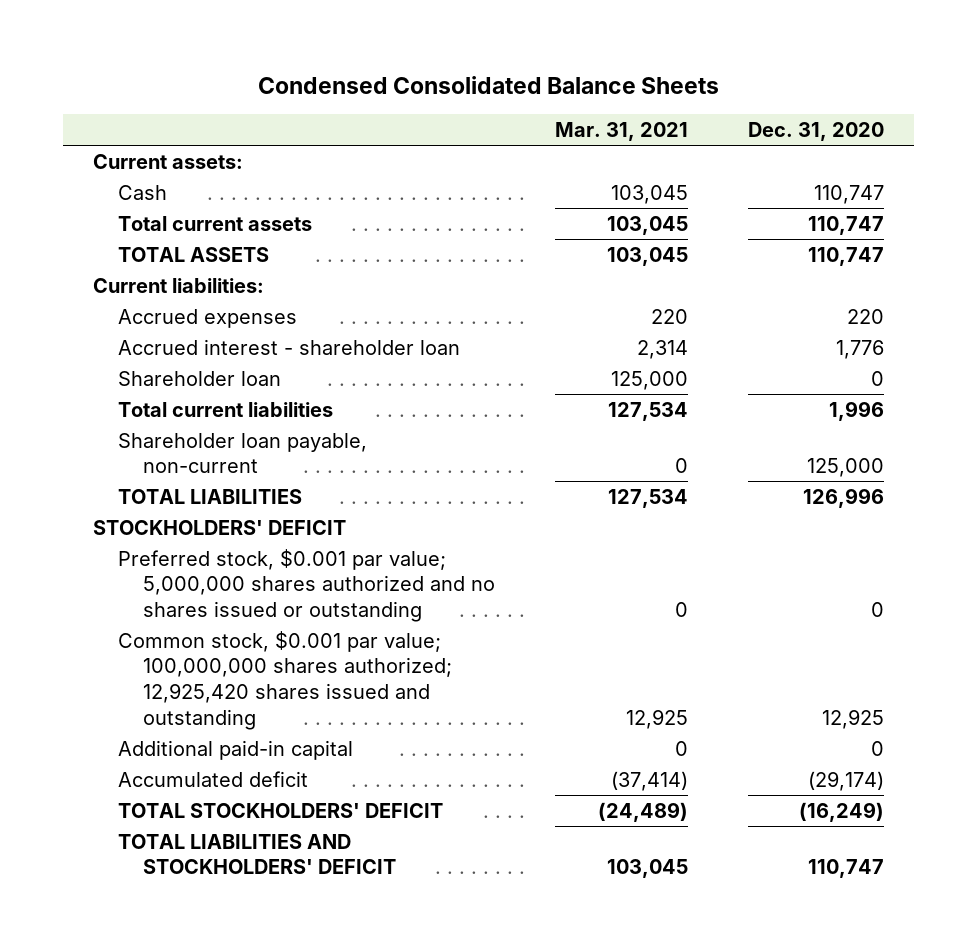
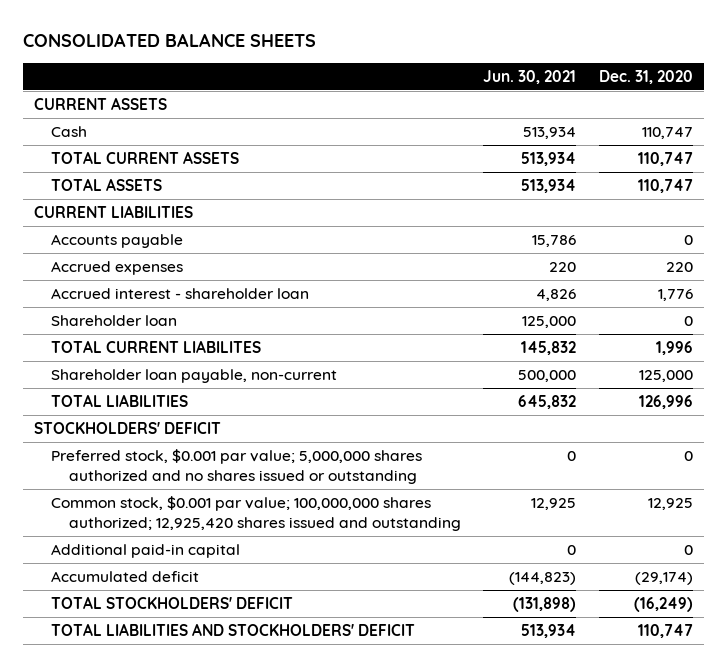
[257,76,719,95] Condensed Consolidated Balance Sheets -> [22,33,316,48] CONSOLIDATED BALANCE SHEETS
[555,122,689,142] Mar. 31, 2021 -> none
none -> [483,69,577,84] Jun. 30, 2021
[93,153,244,169] Current assets: -> [34,96,168,110] CURRENT ASSETS
[118,215,313,231] Total current assets -> [51,150,240,164] TOTAL CURRENT ASSETS
[93,277,265,293] Current liabilities: -> [34,204,194,218] CURRENT LIABILITIES
none -> [51,233,184,248] Accounts payable
[118,401,334,417] Total current liabilities -> [51,339,262,353] TOTAL CURRENT LIABILITES

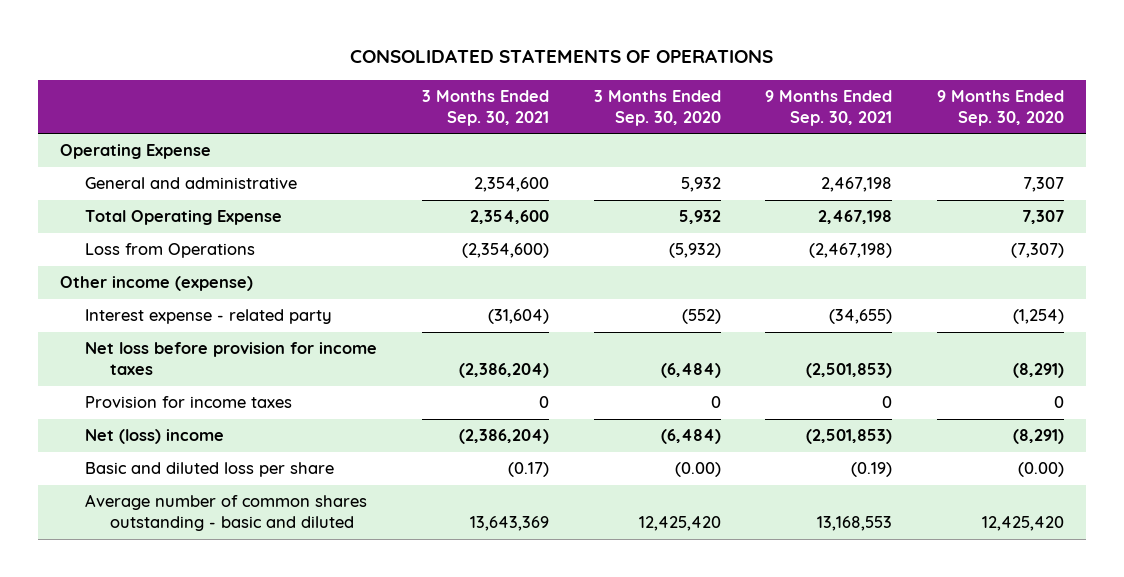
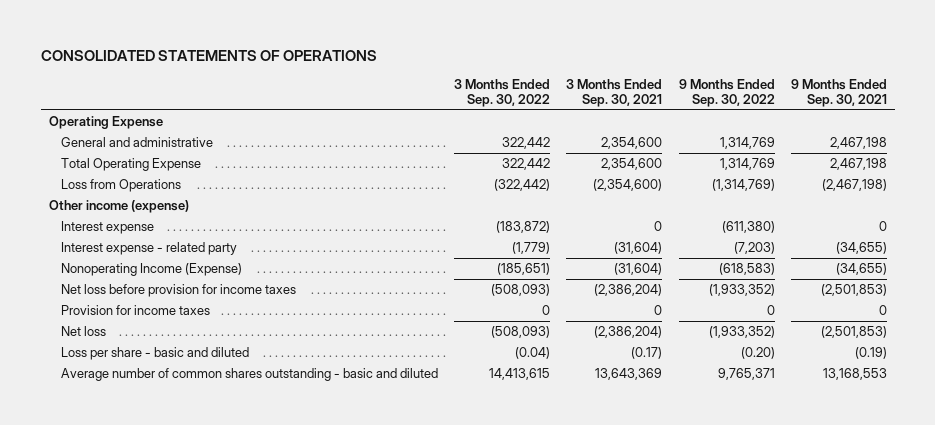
[593,89,721,126] 3 Months Ended Sep. 30, 2020 -> none
[936,89,1064,126] 9 Months Ended Sep. 30, 2020 -> none
none -> [454,79,551,108] 3 Months Ended Sep. 30, 2022
none -> [678,79,775,108] 9 Months Ended Sep. 30, 2022
none -> [61,221,155,235] Interest expense
none -> [61,263,243,277] Nonoperating Income (Expense)
[85,429,225,445] Net (loss) income -> [61,326,107,337] Net loss
[85,462,335,478] Basic and diluted loss per share -> [61,347,250,361] Loss per share - basic and diluted

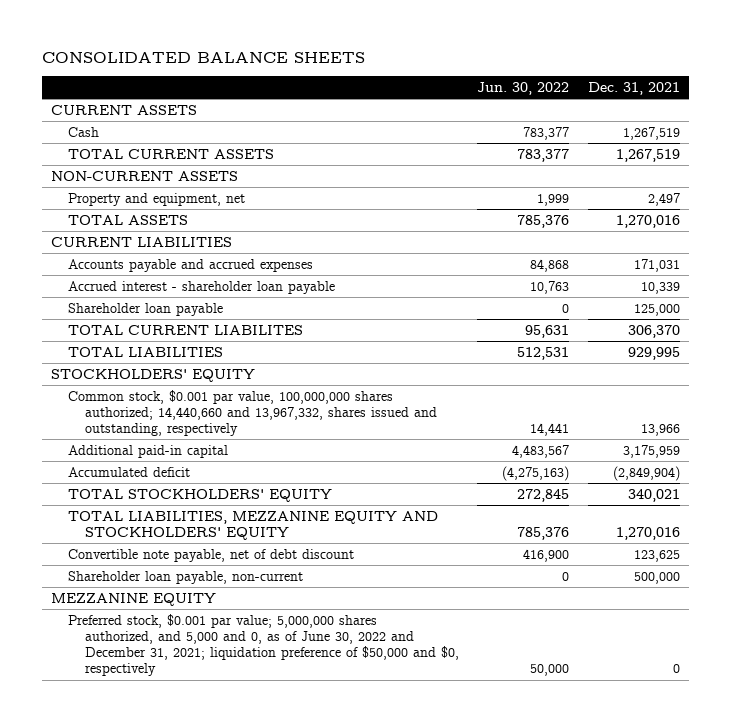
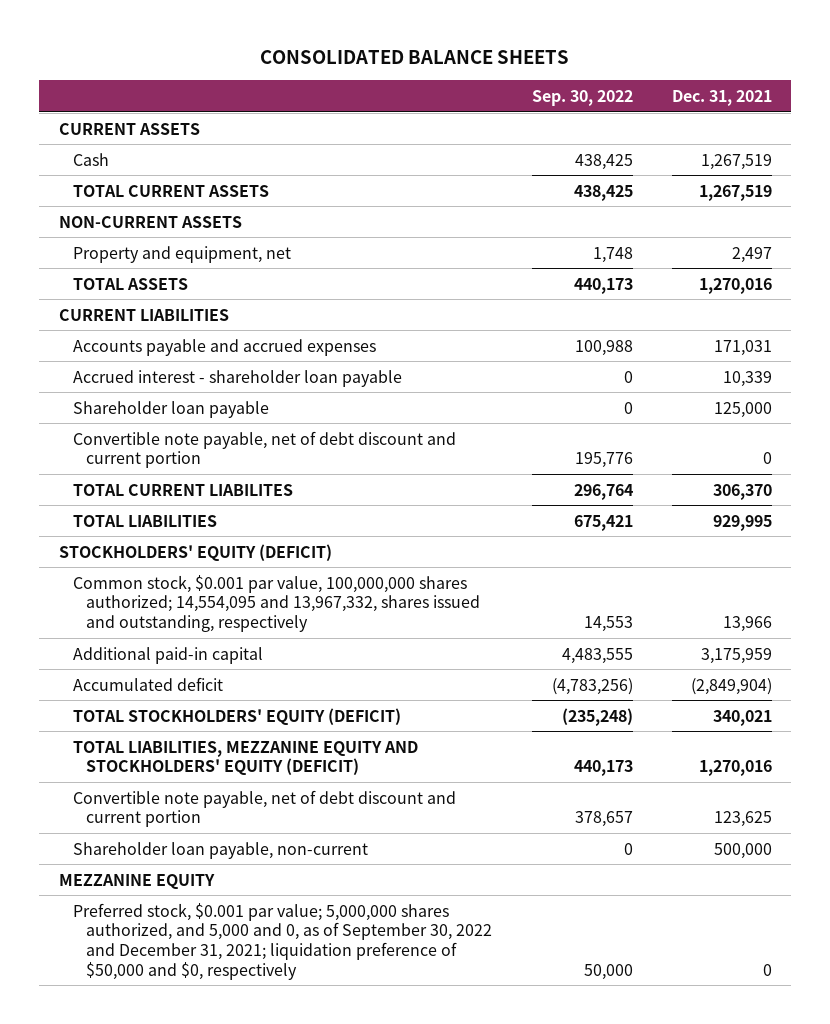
[477,82,570,96] Jun. 30, 2022 -> none
none -> [531,90,633,107] Sep. 30, 2022
none -> [72,430,456,469] Convertible note payable, net of debt discount and current portion
[51,368,256,382] STOCKHOLDERS' EQUITY -> [58,543,332,561] STOCKHOLDERS' EQUITY (DEFICIT)
[68,389,438,437] Common stock, $0.001 par value, 100,000,000 shares authorized; 14,440,660 and 13,967,332, shares issued and outstanding, respectively -> [72,574,481,633] Common stock, $0.001 par value, 100,000,000 shares authorized; 14,554,095 and 13,967,332, shares issued and outstanding, respectively
[68,488,333,502] TOTAL STOCKHOLDERS' EQUITY -> [72,707,401,725] TOTAL STOCKHOLDERS' EQUITY (DEFICIT)
[68,510,439,540] TOTAL LIABILITIES, MEZZANINE EQUITY AND STOCKHOLDERS' EQUITY -> [72,740,418,776] TOTAL LIABILITIES, MEZZANINE EQUITY AND STOCKHOLDERS' EQUITY (DEFICIT)
[68,548,355,562] Convertible note payable, net of debt discount -> [72,789,456,828] Convertible note payable, net of debt discount and current portion
[68,613,460,677] Preferred stock, $0.001 par value; 5,000,000 shares authorized, and 5,000 and 0, as of June 30, 2022 and December 31, 2021; liquidation preference of $50,000 and $0, respectively -> [72,902,493,980] Preferred stock, $0.001 par value; 5,000,000 shares authorized, and 5,000 and 0, as of September 30, 2022 and December 31, 2021; liquidation preference of $50,000 and $0, respectively

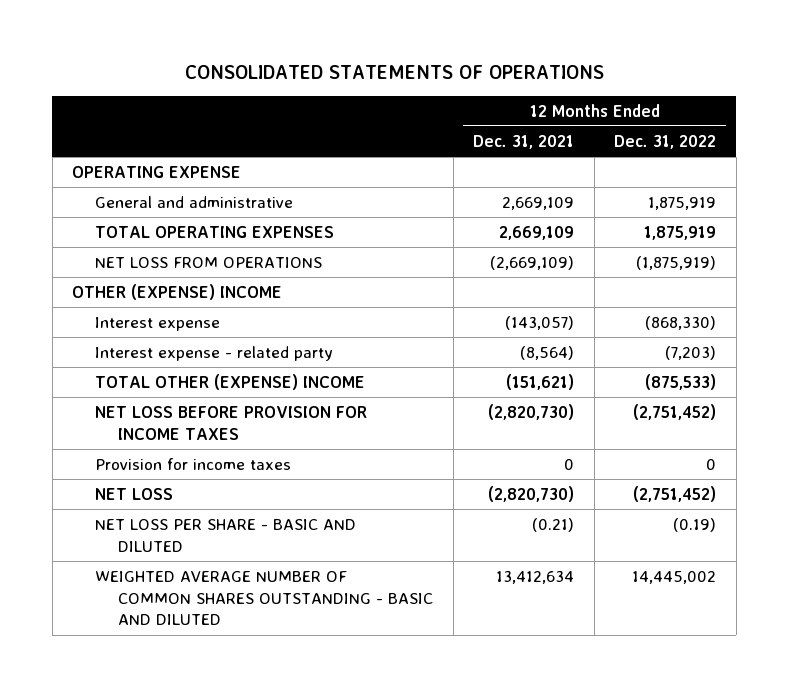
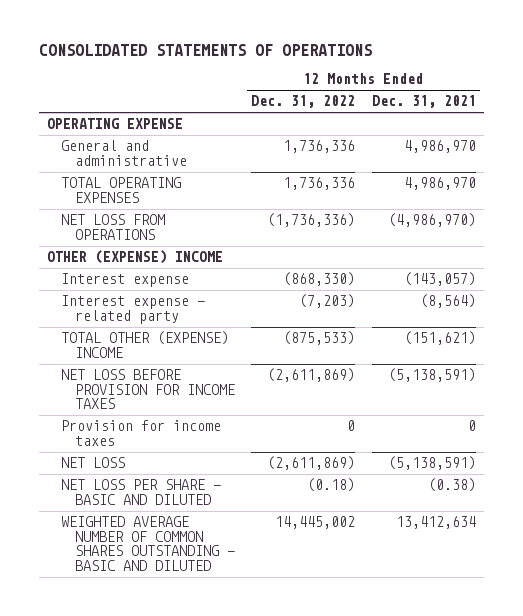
[502,196,575,210] 2,669,109 -> [403,140,476,154] 4,986,970
[648,196,717,210] 1,875,919 -> [283,140,356,154] 1,736,336
[499,225,575,240] 2,669,109 -> [403,177,476,191] 4,986,970
[644,225,717,240] 1,875,919 -> [283,177,356,191] 1,736,336
[490,255,575,270] (2,669,109) -> [387,213,476,228] (4,986,970)
[636,255,717,270] (1,875,919) -> [267,213,356,228] (1,736,336)
[488,403,575,420] (2,820,730) -> [387,368,476,383] (5,138,591)
[633,403,717,420] (2,751,452) -> [267,368,356,383] (2,611,869)
[488,485,575,502] (2,820,730) -> [387,456,476,471] (5,138,591)
[633,485,717,502] (2,751,452) -> [267,456,356,471] (2,611,869)
[532,517,575,532] (0.21) -> [427,478,476,493] (0.38)
[673,517,717,532] (0.19) -> [307,478,356,493] (0.18)

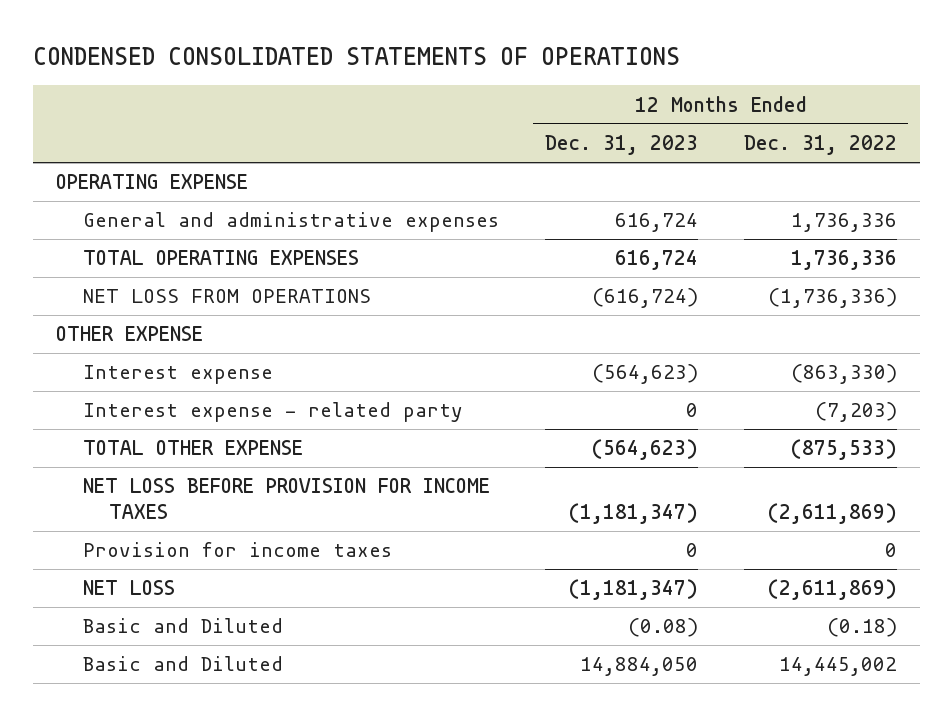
[38,44,372,57] CONSOLIDATED STATEMENTS OF OPERATIONS -> [32,46,680,65] CONDENSED CONSOLIDATED STATEMENTS OF OPERATIONS
[371,95,476,109] Dec. 31, 2021 -> none
none -> [544,135,698,156] Dec. 31, 2023
[60,140,187,166] General and administrative -> [82,212,499,233] General and administrative expenses
[47,250,224,265] OTHER (EXPENSE) INCOME -> [55,326,203,342] OTHER EXPENSE
[283,272,356,287] (868,330) -> [790,364,897,385] (863,330)
[60,331,229,358] TOTAL OTHER (EXPENSE) INCOME -> [82,440,303,456] TOTAL OTHER EXPENSE
[60,479,221,505] NET LOSS PER SHARE - BASIC AND DILUTED -> [82,618,283,634] Basic and Diluted
[60,516,235,571] WEIGHTED AVERAGE NUMBER OF COMMON SHARES OUTSTANDING - BASIC AND DILUTED -> [82,656,283,672] Basic and Diluted

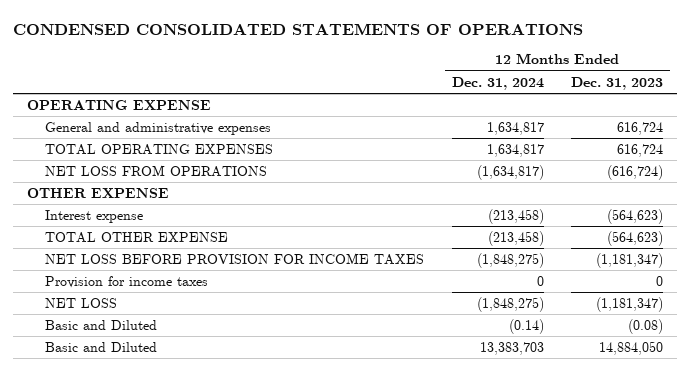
[743,135,897,156] Dec. 31, 2022 -> none
none -> [451,76,544,90] Dec. 31, 2024
[82,402,463,423] Interest expense - related party -> none

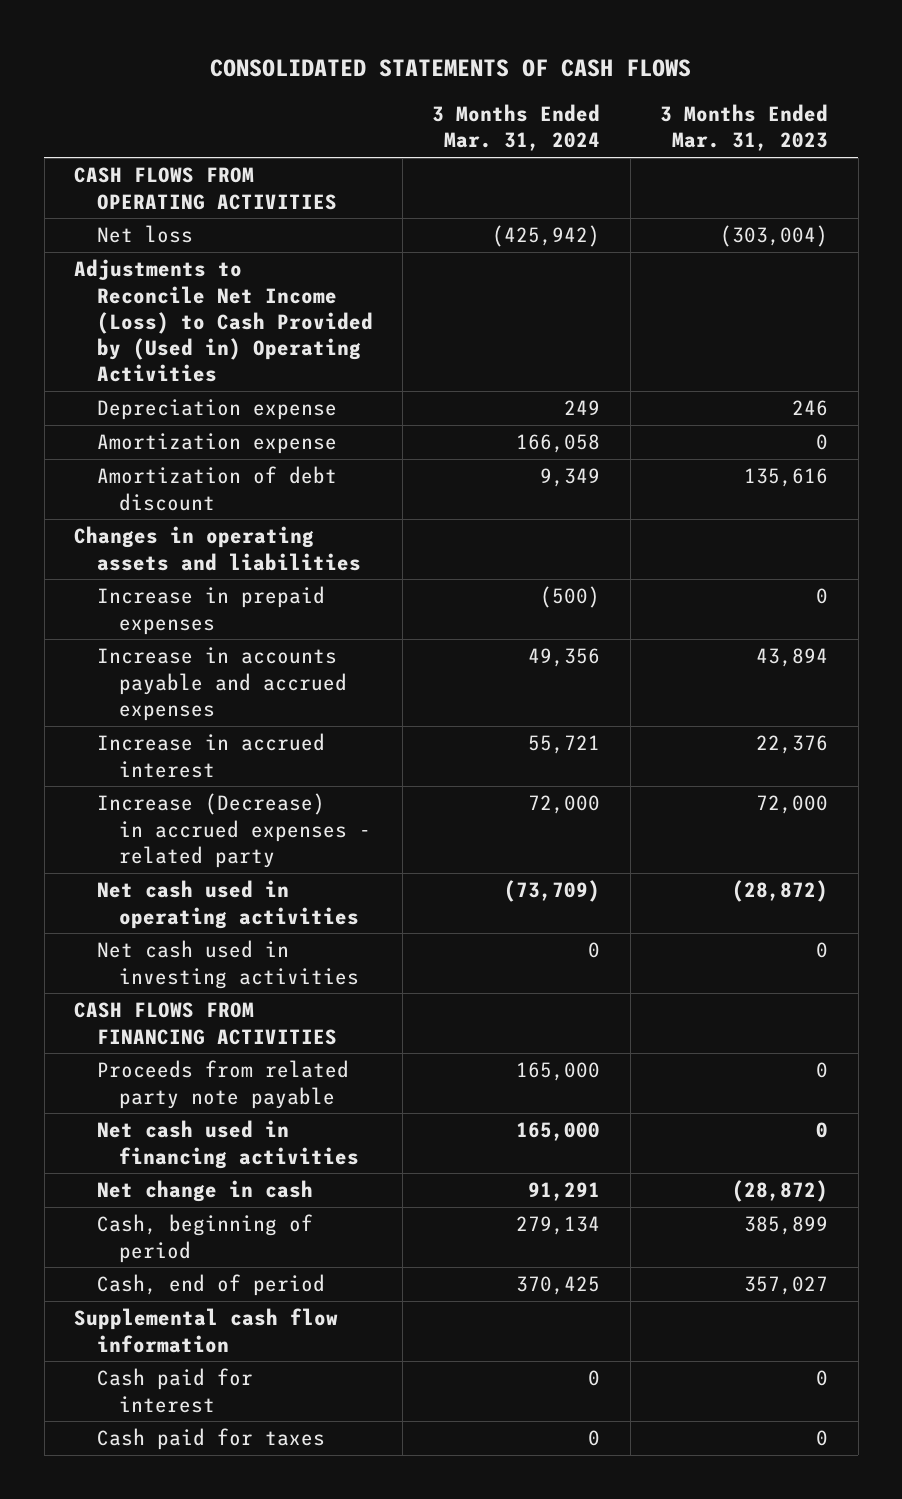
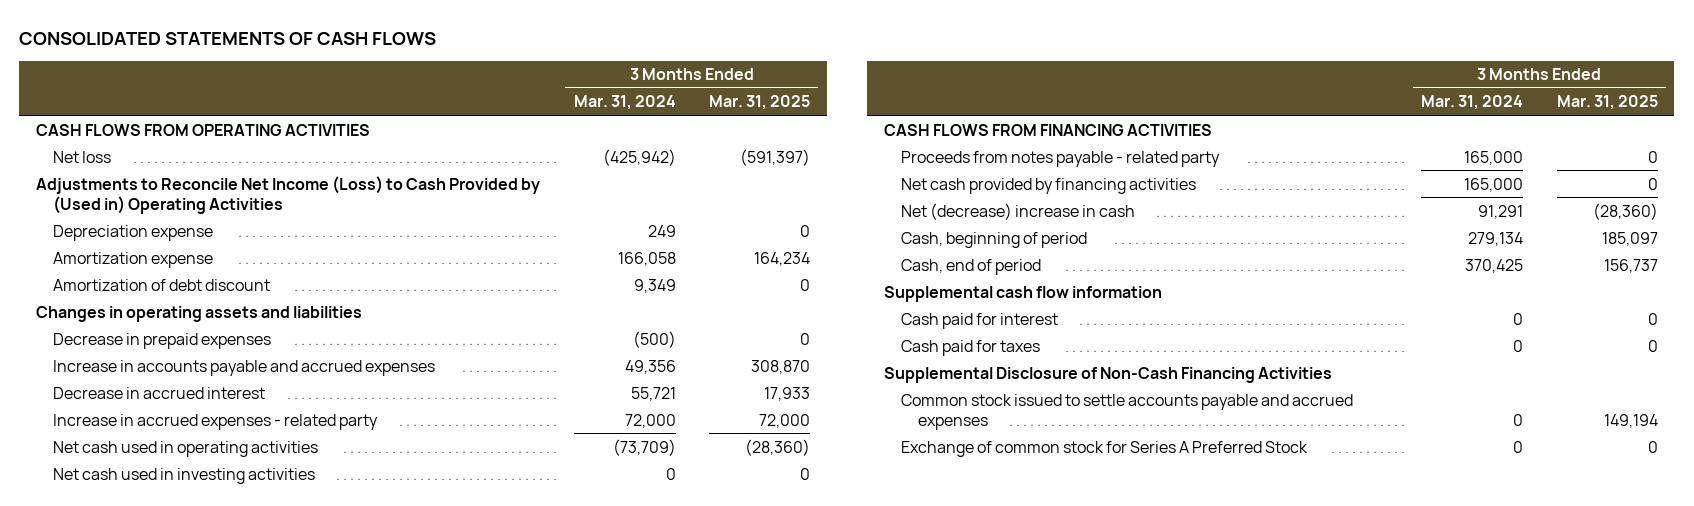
[660,104,829,152] 3 Months Ended Mar. 31, 2023 -> none
none -> [708,95,810,111] Mar. 31, 2025
[96,586,325,635] Increase in prepaid expenses -> [53,332,272,349] Decrease in prepaid expenses
[96,733,325,778] Increase in accrued interest -> [53,386,266,399] Decrease in accrued interest
[96,793,372,868] Increase (Decrease) in accrued expenses - related party -> [53,413,379,430] Increase in accrued expenses - related party
[96,1060,349,1109] Proceeds from related party note payable -> [901,150,1221,167] Proceeds from notes payable - related party
[96,1120,360,1169] Net cash used in financing activities -> [901,177,1197,194] Net cash provided by financing activities
[96,1180,313,1203] Net change in cash -> [901,202,1136,220] Net (decrease) increase in cash
none -> [883,366,1332,383] Supplemental Disclosure of Non-Cash Financing Activities
none -> [901,393,1354,430] Common stock issued to settle accounts payable and accrued expenses
none -> [901,440,1309,457] Exchange of common stock for Series A Preferred Stock

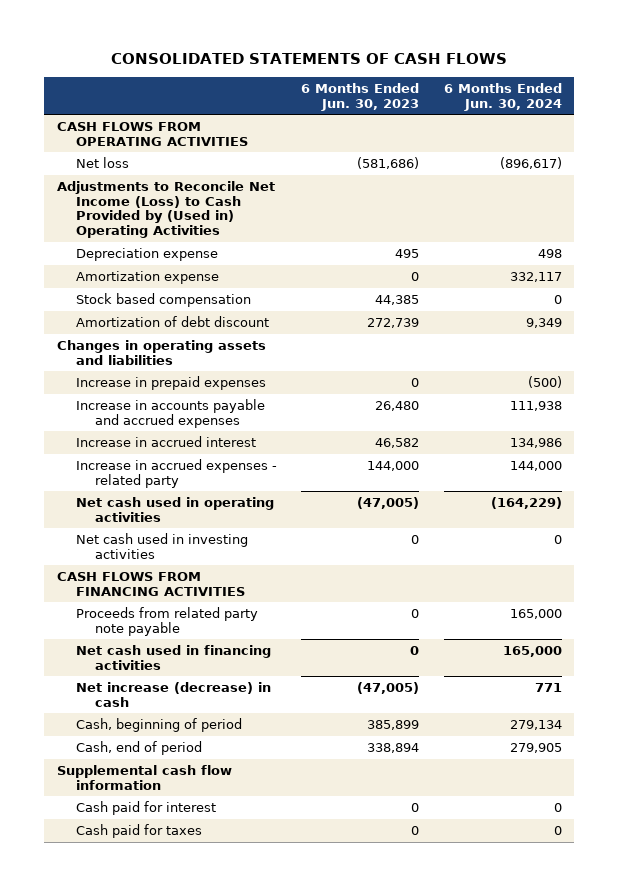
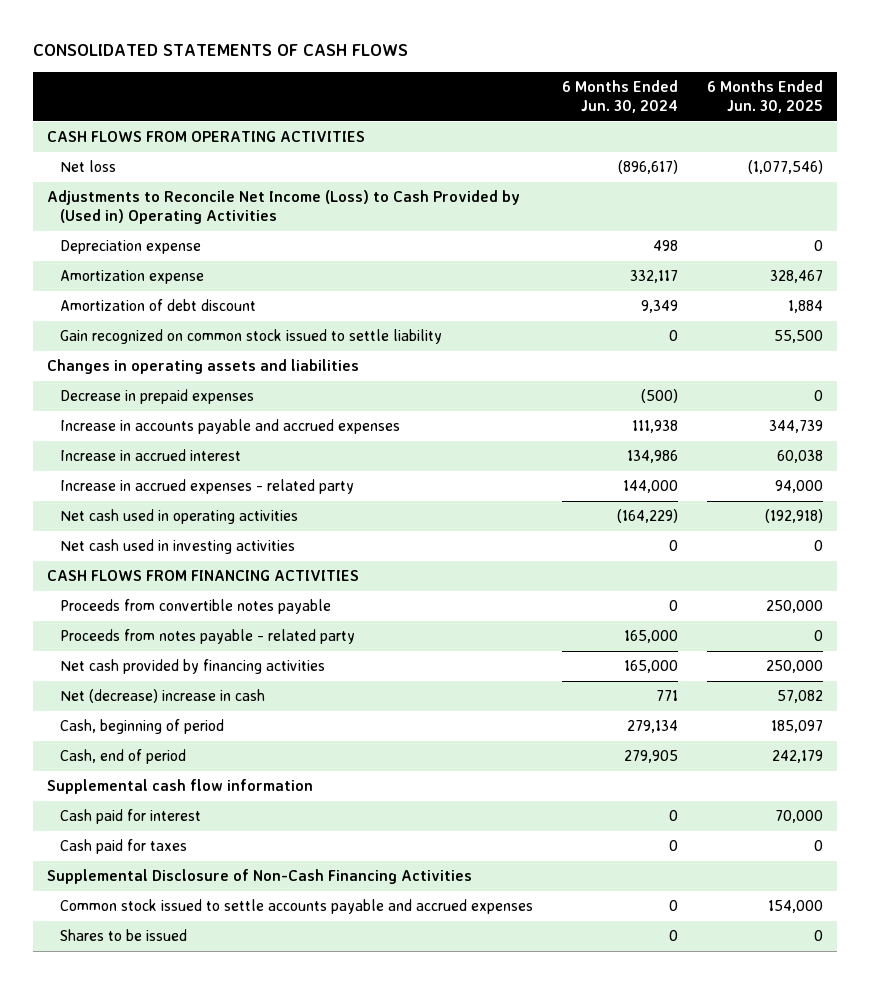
[301,82,420,111] 6 Months Ended Jun. 30, 2023 -> none
none -> [706,80,823,113] 6 Months Ended Jun. 30, 2025
[75,293,251,308] Stock based compensation -> none
none -> [59,329,442,345] Gain recognized on common stock issued to settle liability
[75,376,266,391] Increase in prepaid expenses -> [59,389,254,405] Decrease in prepaid expenses
none -> [59,599,331,615] Proceeds from convertible notes payable
[75,607,258,636] Proceeds from related party note payable -> [59,629,355,645] Proceeds from notes payable - related party
[75,645,271,670] Net cash used in financing activities -> [59,659,325,675] Net cash provided by financing activities
[75,682,271,707] Net increase (decrease) in cash -> [59,689,265,704] Net (decrease) increase in cash
none -> [47,869,473,885] Supplemental Disclosure of Non-Cash Financing Activities
none -> [59,899,533,915] Common stock issued to settle accounts payable and accrued expenses
none -> [59,929,187,942] Shares to be issued

